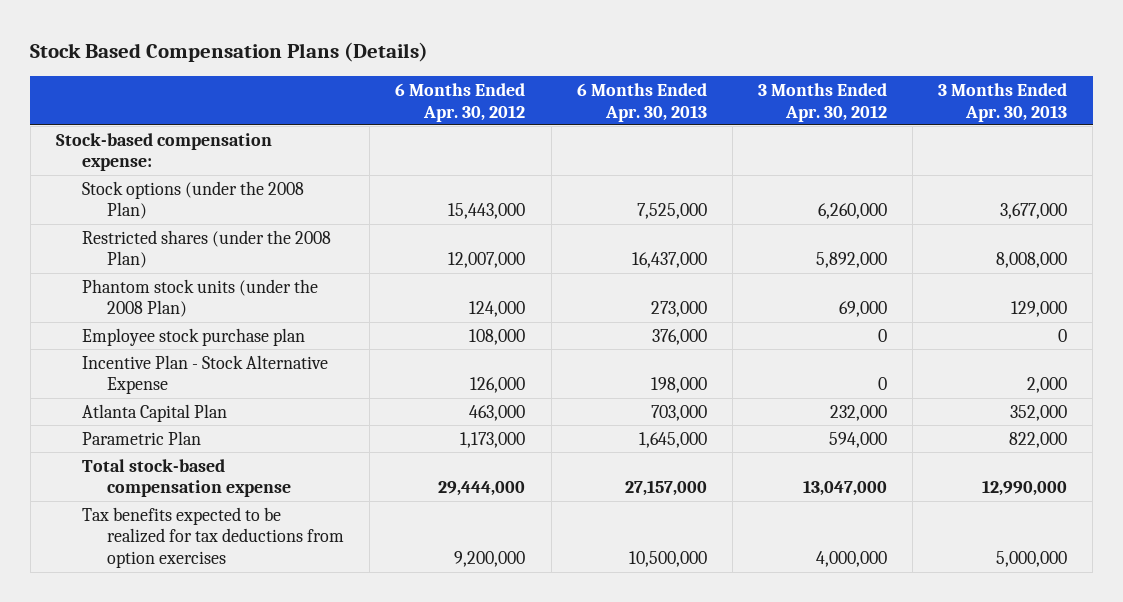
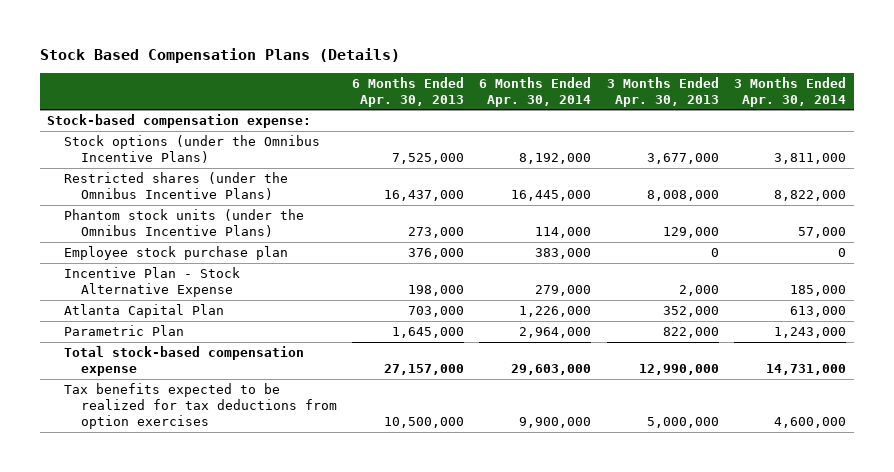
[395,82,526,122] 6 Months Ended Apr. 30, 2012 -> none
[757,82,887,122] 3 Months Ended Apr. 30, 2012 -> none
none -> [479,76,592,107] 6 Months Ended Apr. 30, 2014
none -> [734,76,847,107] 3 Months Ended Apr. 30, 2014
[81,180,304,220] Stock options (under the 2008 Plan) -> [64,135,321,164] Stock options (under the Omnibus Incentive Plans)
[81,229,331,269] Restricted shares (under the 2008 Plan) -> [64,172,289,201] Restricted shares (under the Omnibus Incentive Plans)
[81,278,318,318] Phantom stock units (under the 2008 Plan) -> [64,209,305,238] Phantom stock units (under the Omnibus Incentive Plans)

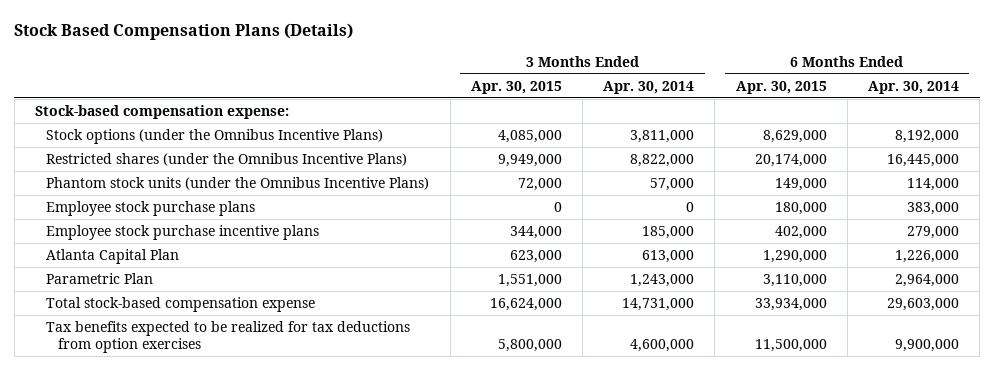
[352,76,465,107] 6 Months Ended Apr. 30, 2013 -> none
[606,76,719,107] 3 Months Ended Apr. 30, 2013 -> none
none -> [470,80,562,94] Apr. 30, 2015
none -> [735,80,827,94] Apr. 30, 2015
[64,246,289,261] Employee stock purchase plan -> [46,201,256,217] Employee stock purchase plans
[64,267,241,298] Incentive Plan - Stock Alternative Expense -> [46,225,320,241] Employee stock purchase incentive plans

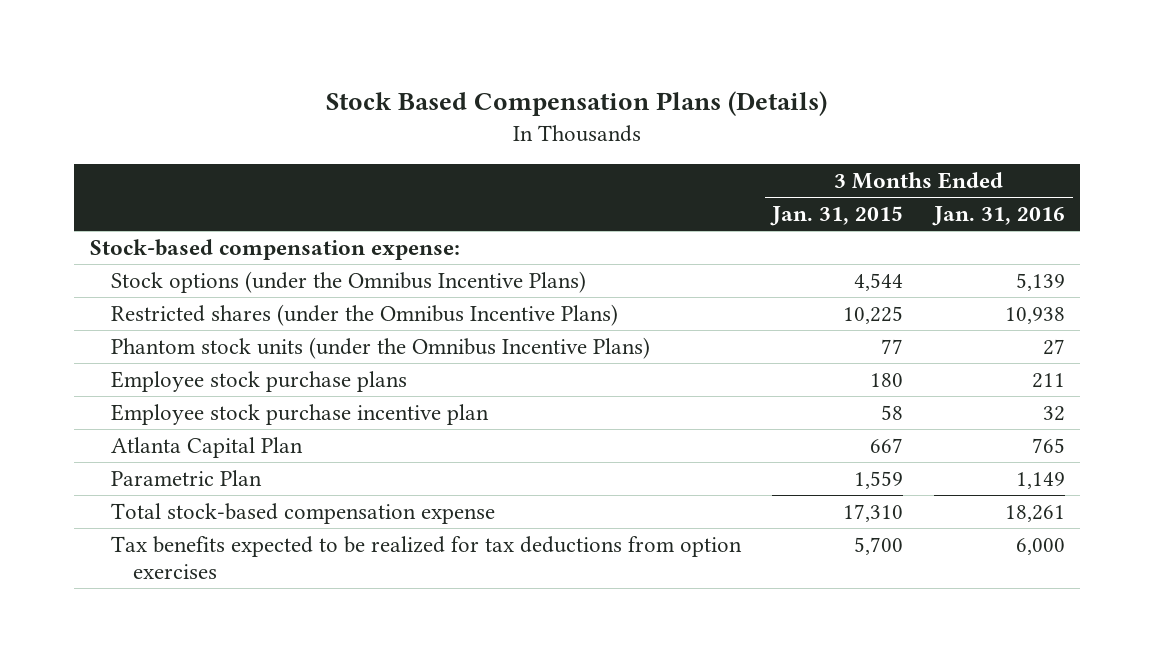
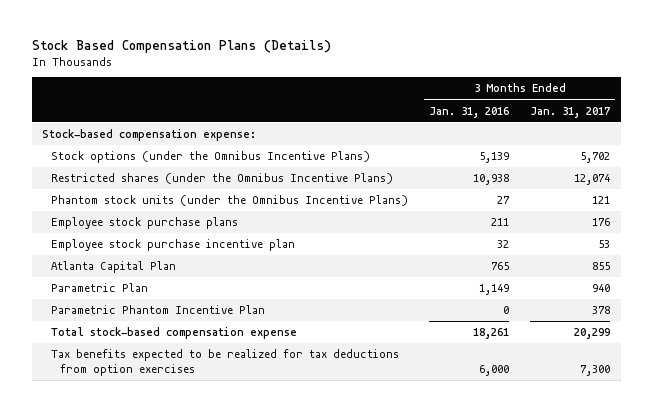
[770,206,904,227] Jan. 31, 2015 -> none
none -> [530,106,611,118] Jan. 31, 2017
none -> [51,305,266,315] Parametric Phantom Incentive Plan

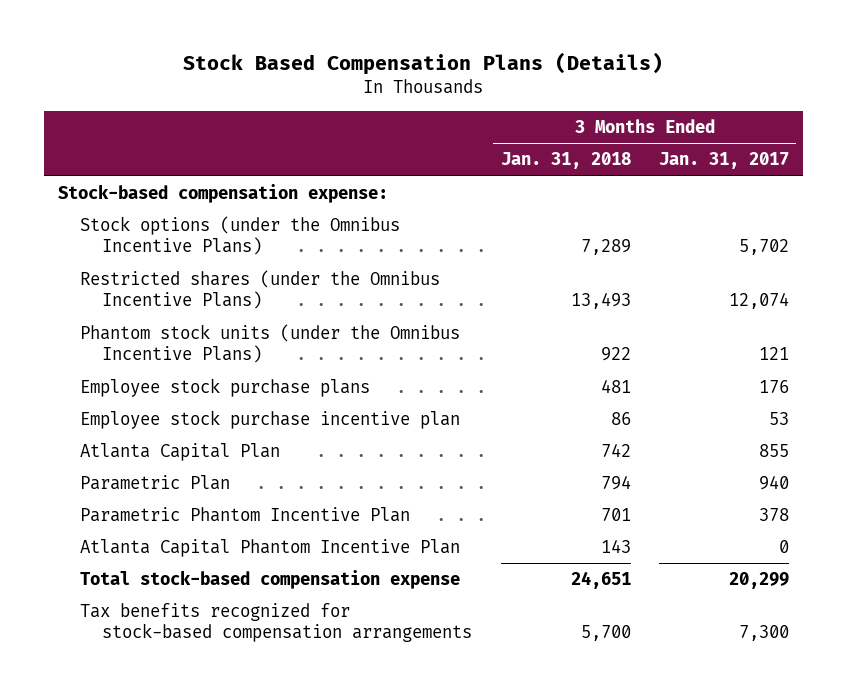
[429,106,510,118] Jan. 31, 2016 -> none
none -> [500,152,631,170] Jan. 31, 2018
none -> [80,539,461,558] Atlanta Capital Phantom Incentive Plan
[51,349,400,376] Tax benefits expected to be realized for tax deductions from option exercises -> [80,603,473,643] Tax benefits recognized for stock-based compensation arrangements

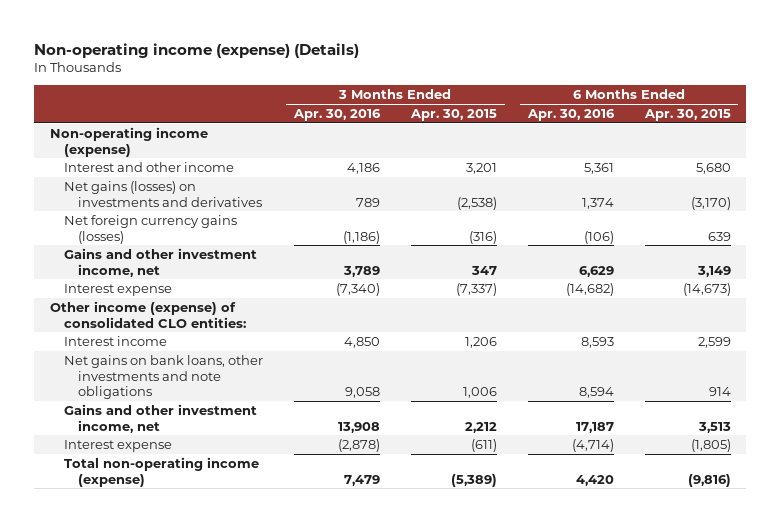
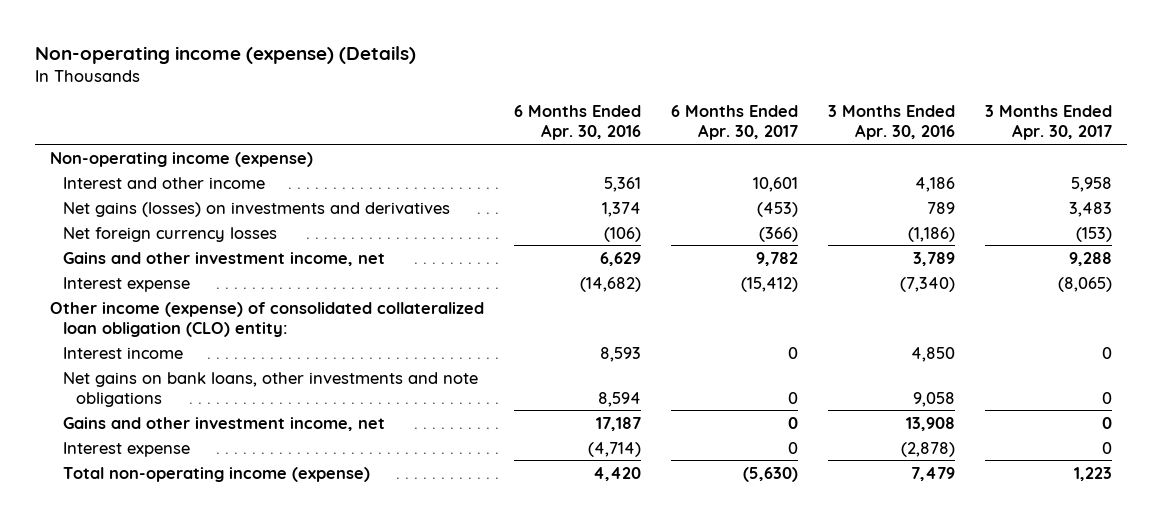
[409,109,497,122] Apr. 30, 2015 -> none
[643,109,731,122] Apr. 30, 2015 -> none
none -> [671,105,799,141] 6 Months Ended Apr. 30, 2017
none -> [985,105,1113,141] 3 Months Ended Apr. 30, 2017
[63,214,237,244] Net foreign currency gains (losses) -> [63,226,278,242] Net foreign currency losses
[49,300,246,328] Other income (expense) of consolidated CLO entities: -> [49,301,484,337] Other income (expense) of consolidated collateralized loan obligation (CLO) entity:

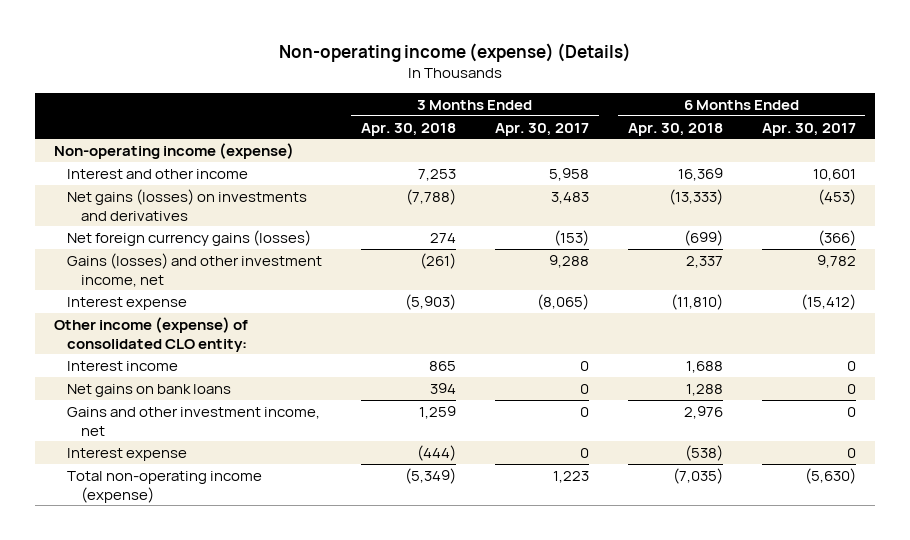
[514,105,642,141] 6 Months Ended Apr. 30, 2016 -> none
[828,105,956,141] 3 Months Ended Apr. 30, 2016 -> none
none -> [361,122,457,136] Apr. 30, 2018
none -> [627,122,723,136] Apr. 30, 2018
[63,226,278,242] Net foreign currency losses -> [67,229,312,246] Net foreign currency gains (losses)
[63,251,386,266] Gains and other investment income, net -> [67,252,323,287] Gains (losses) and other investment income, net
[49,301,484,337] Other income (expense) of consolidated collateralized loan obligation (CLO) entity: -> [54,316,249,352] Other income (expense) of consolidated CLO entity:
[63,371,479,407] Net gains on bank loans, other investments and note obligations -> [67,383,232,397] Net gains on bank loans

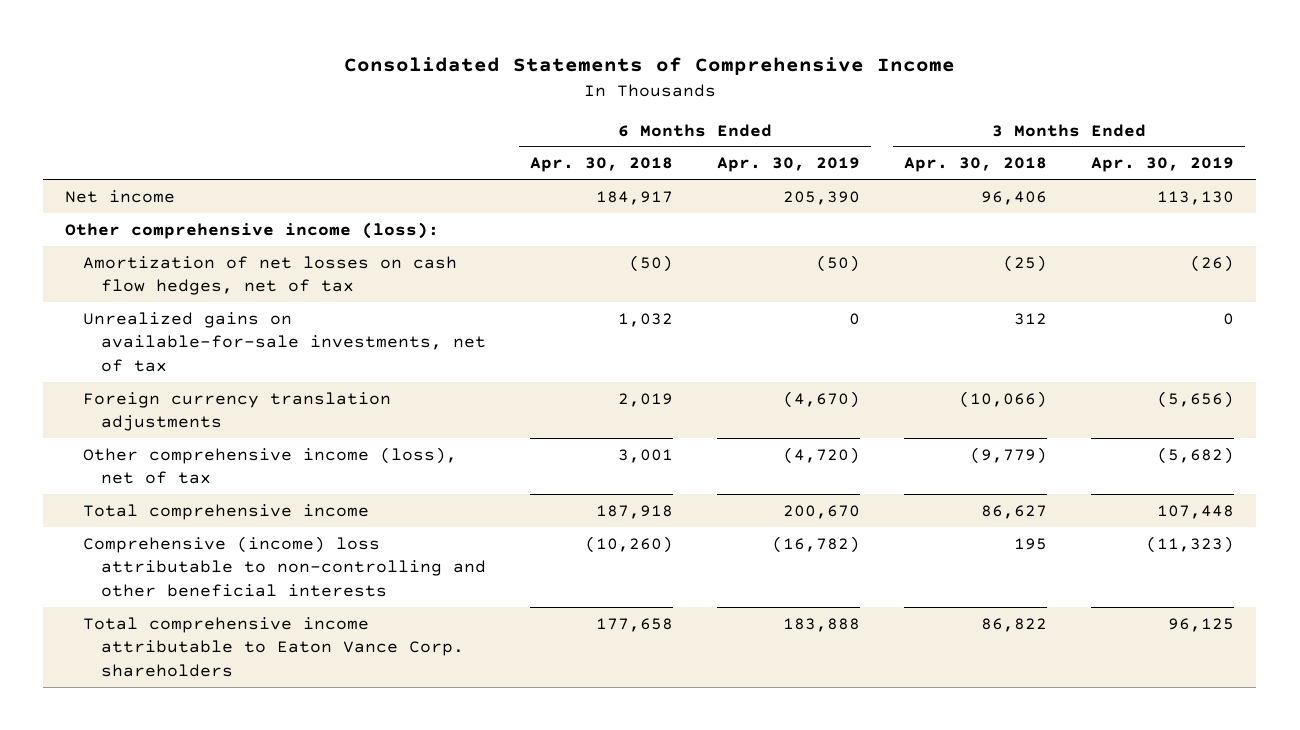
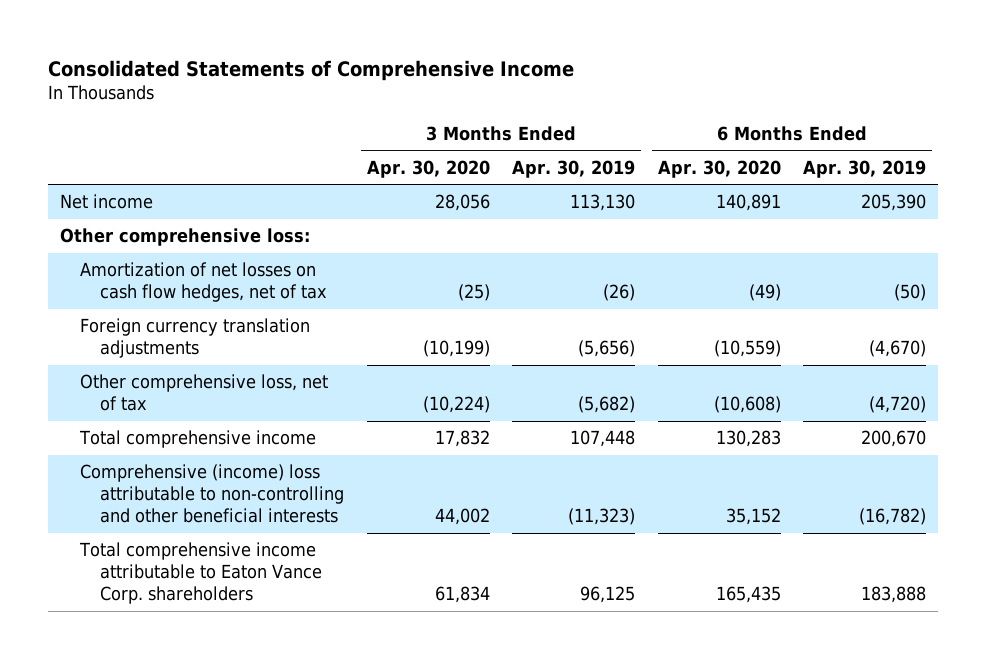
[529,157,673,173] Apr. 30, 2018 -> none
[904,157,1048,173] Apr. 30, 2018 -> none
none -> [366,159,490,178] Apr. 30, 2020
none -> [657,159,781,178] Apr. 30, 2020
[65,221,440,239] Other comprehensive income (loss): -> [59,228,310,247] Other comprehensive loss:
[82,311,486,372] Unrealized gains on available-for-sale investments, net of tax -> none
[82,446,457,485] Other comprehensive income (loss), net of tax -> [79,374,328,412] Other comprehensive loss, net of tax

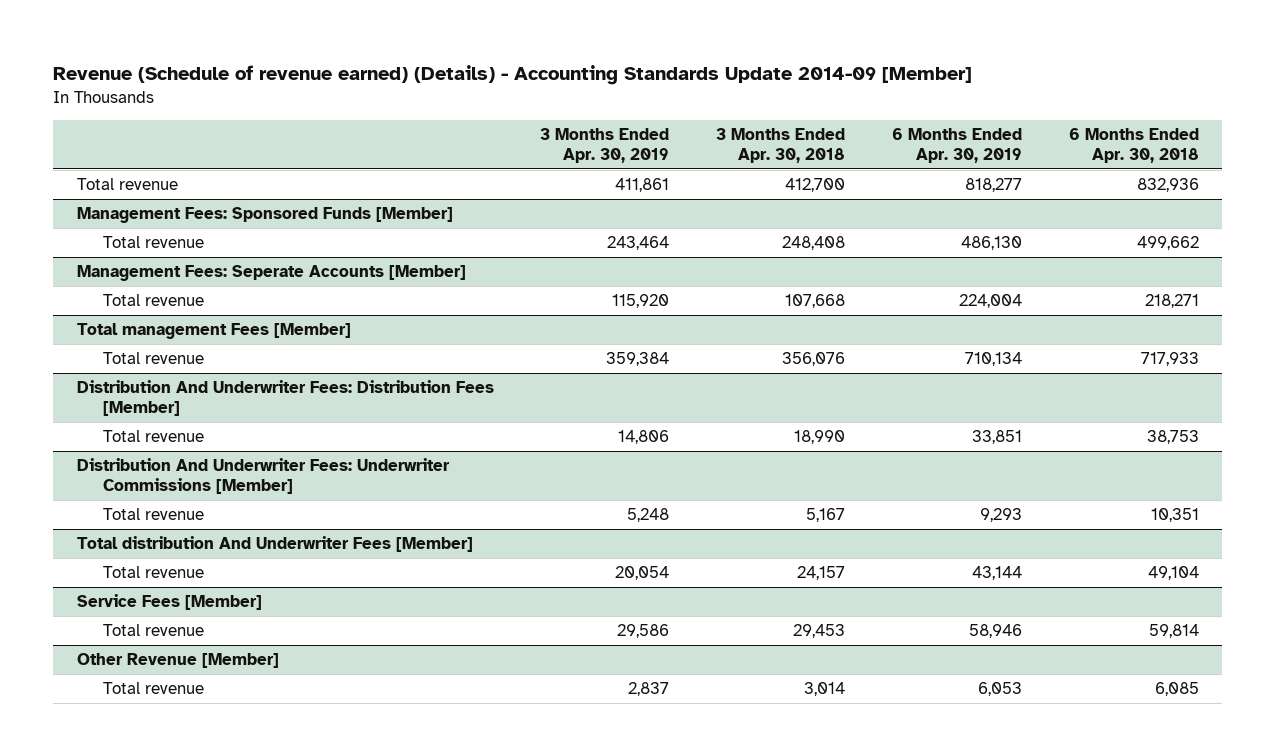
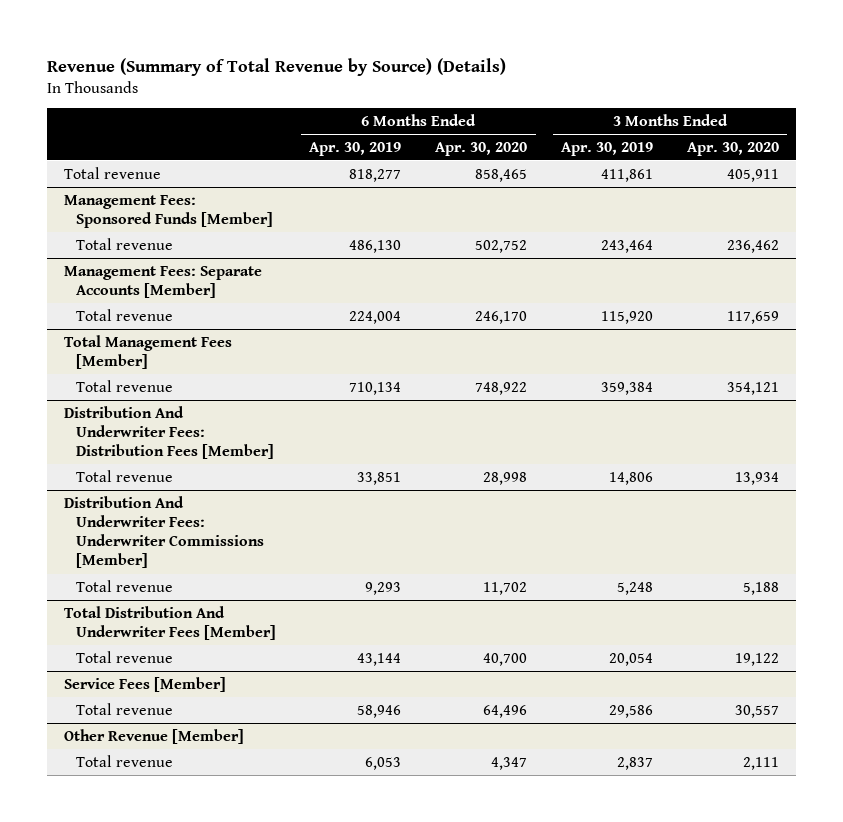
[53,64,973,85] Revenue (Schedule of revenue earned) (Details) - Accounting Standards Update 2014-09 [Member] -> [47,57,507,76] Revenue (Summary of Total Revenue by Source) (Details)
[716,128,846,164] 3 Months Ended Apr. 30, 2018 -> none
[1068,128,1199,164] 6 Months Ended Apr. 30, 2018 -> none
none -> [435,141,528,156] Apr. 30, 2020
none -> [686,141,779,156] Apr. 30, 2020
[76,265,466,282] Management Fees: Seperate Accounts [Member] -> [64,265,263,298] Management Fees: Separate Accounts [Member]
[76,323,351,340] Total management Fees [Member] -> [64,334,233,369] Total Management Fees [Member]
[76,536,473,553] Total distribution And Underwriter Fees [Member] -> [64,605,276,640] Total Distribution And Underwriter Fees [Member]

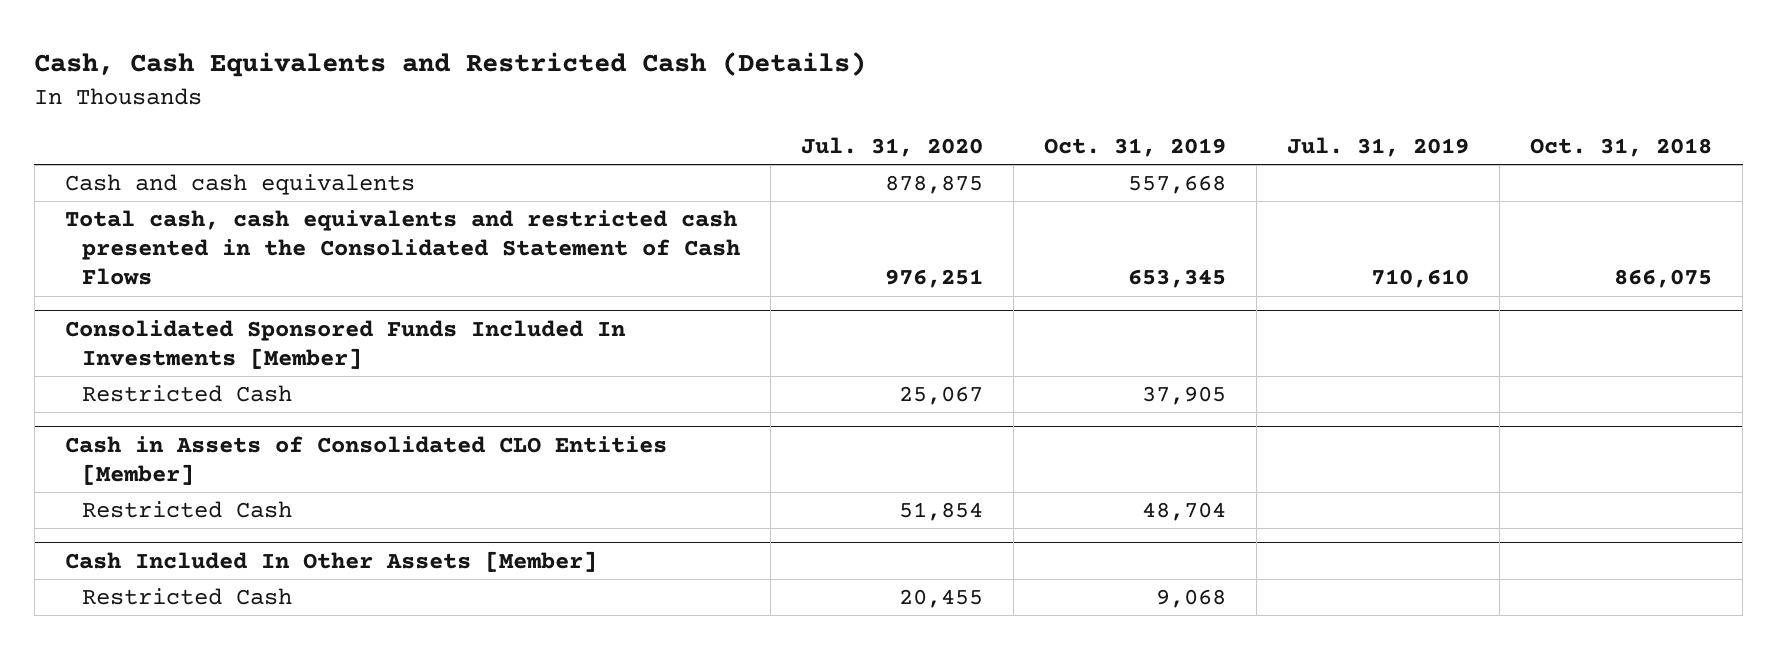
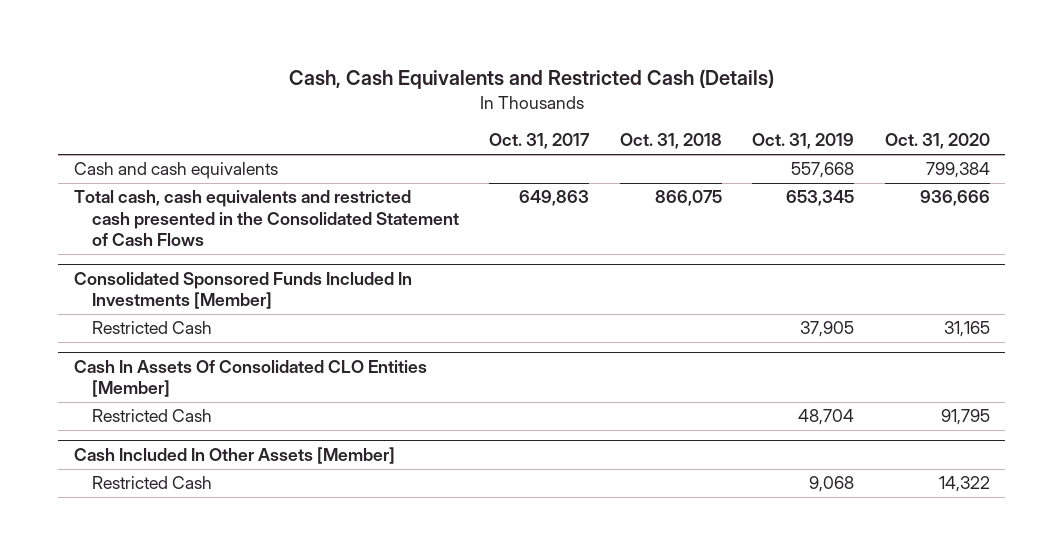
[800,136,983,157] Jul. 31, 2020 -> none
[1287,136,1470,157] Jul. 31, 2019 -> none
none -> [489,133,591,150] Oct. 31, 2017
none -> [885,133,991,150] Oct. 31, 2020
[64,435,667,485] Cash in Assets of Consolidated CLO Entities [Member] -> [73,360,427,398] Cash In Assets Of Consolidated CLO Entities [Member]

